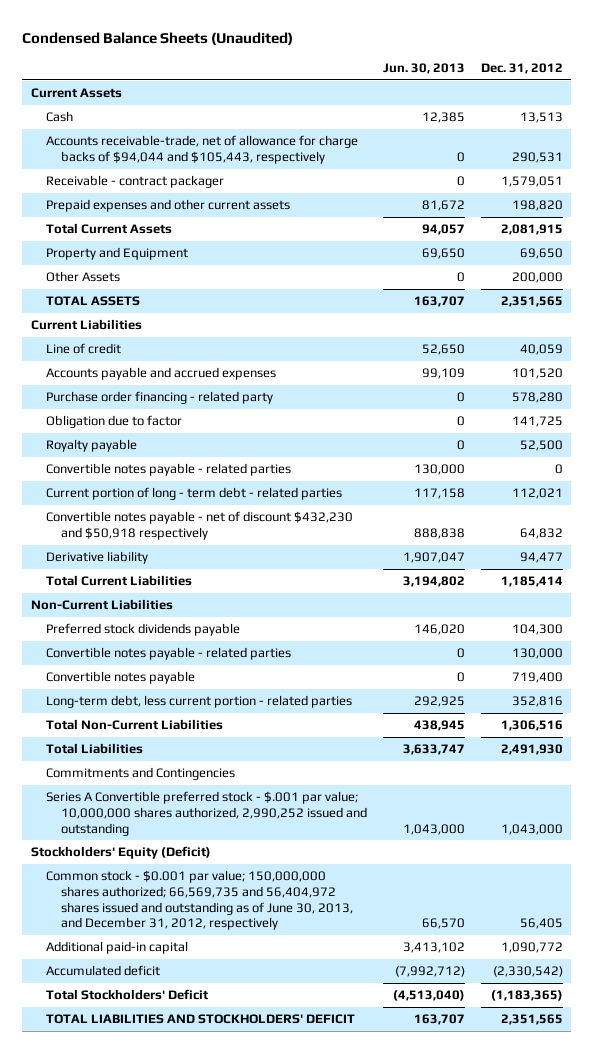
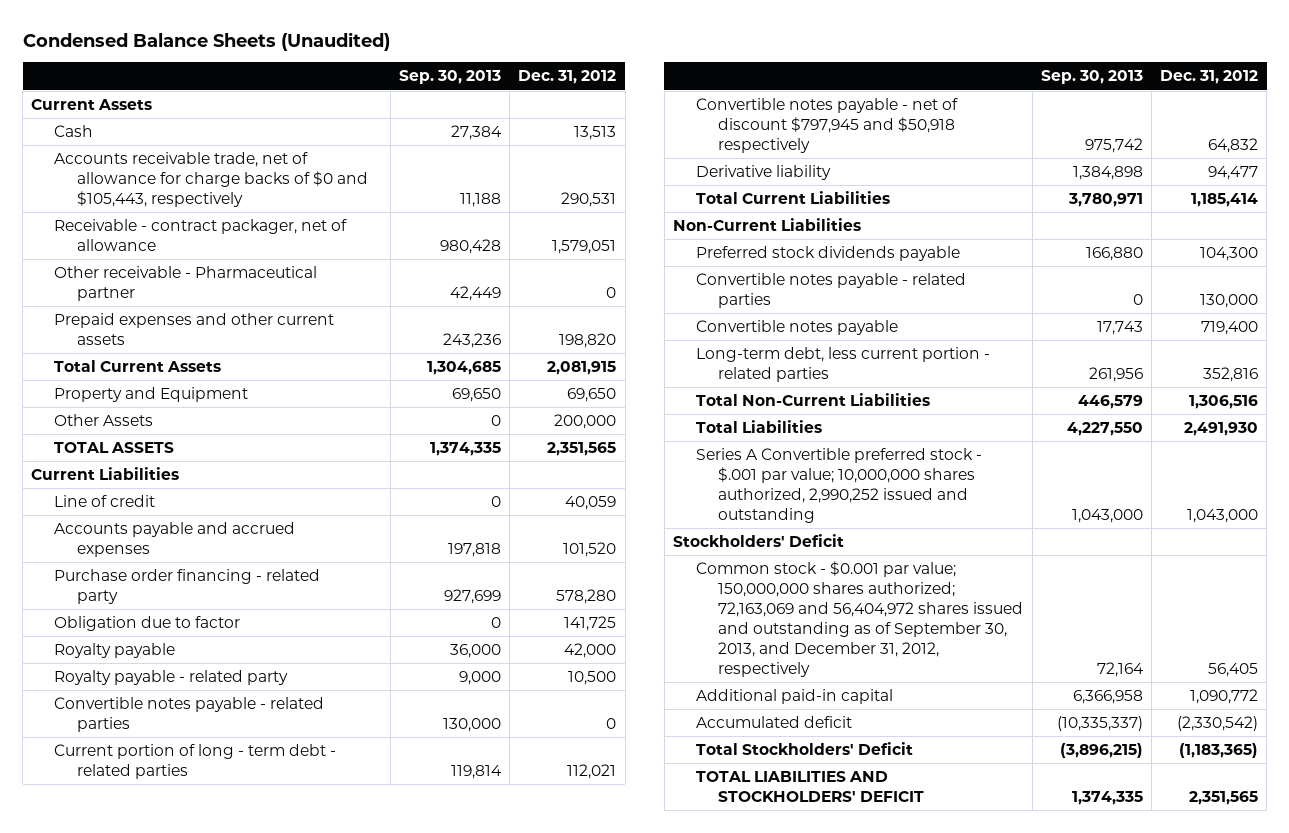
[382,63,465,75] Jun. 30, 2013 -> none
none -> [399,70,502,85] Sep. 30, 2013
[45,135,358,164] Accounts receivable-trade, net of allowance for charge backs of $94,044 and $105,443, respectively -> [53,152,368,207] Accounts receivable trade, net of allowance for charge backs of $0 and $105,443, respectively
[45,175,224,189] Receivable - contract packager -> [53,219,347,251] Receivable - contract packager, net of allowance
none -> [53,266,317,301] Other receivable - Pharmaceutical partner
[519,440,563,452] 52,500 -> [564,643,617,659] 42,000
none -> [53,670,288,686] Royalty payable - related party
[45,511,353,540] Convertible notes payable - net of discount $432,230 and $50,918 respectively -> [695,98,958,153] Convertible notes payable - net of discount $797,945 and $50,918 respectively
[45,767,235,781] Commitments and Contingencies -> none
[30,846,211,860] Stockholders' Equity (Deficit) -> [672,534,844,548] Stockholders' Deficit
[45,870,353,931] Common stock - $0.001 par value; 150,000,000 shares authorized; 66,569,735 and 56,404,972 shares issued and outstanding as of June 30, 2013, and December 31, 2012, respectively -> [695,561,1024,677] Common stock - $0.001 par value; 150,000,000 shares authorized; 72,163,069 and 56,404,972 shares issued and outstanding as of September 30, 2013, and December 31, 2012, respectively

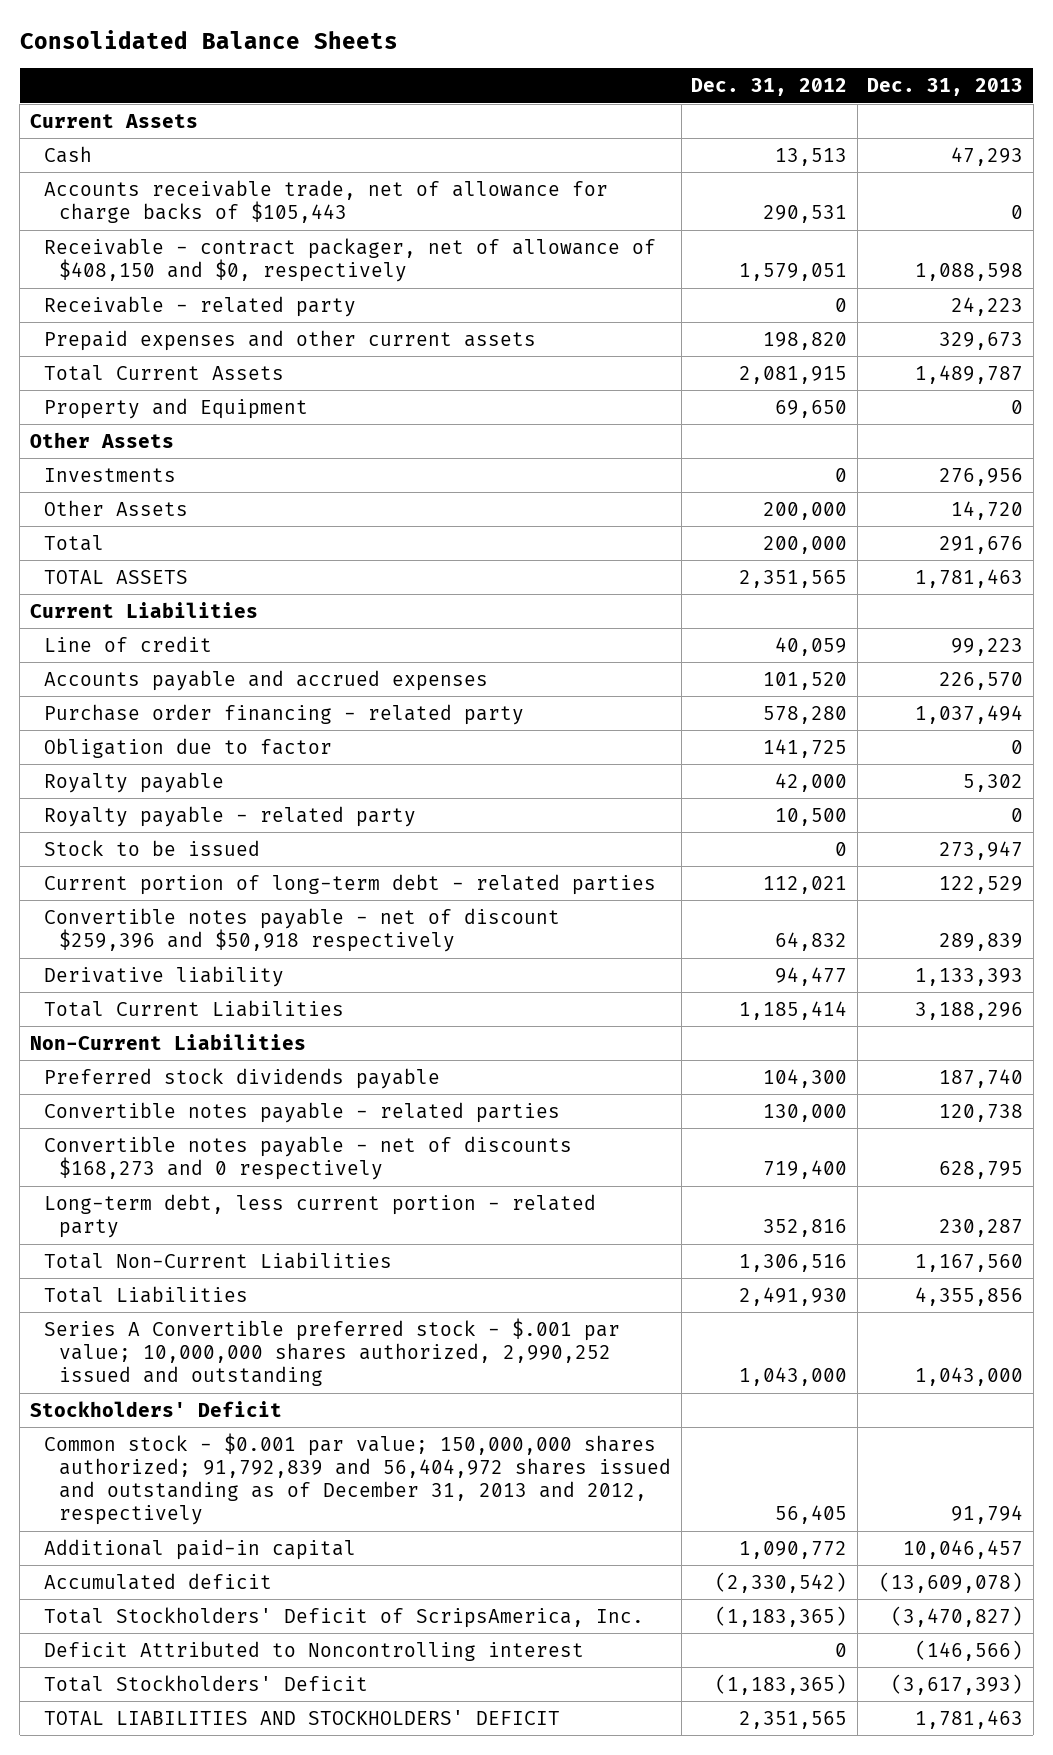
[22,31,390,51] Condensed Balance Sheets (Unaudited) -> [19,30,398,50] Consolidated Balance Sheets
[399,70,502,85] Sep. 30, 2013 -> none
none -> [867,78,1024,97] Dec. 31, 2013
[53,152,368,207] Accounts receivable trade, net of allowance for charge backs of $0 and $105,443, respectively -> [44,179,609,223] Accounts receivable trade, net of allowance for charge backs of $105,443
[53,219,347,251] Receivable - contract packager, net of allowance -> [44,237,657,282] Receivable - contract packager, net of allowance of $408,150 and $0, respectively
[53,266,317,301] Other receivable - Pharmaceutical partner -> [44,295,357,317] Receivable - related party
none -> [29,431,174,448] Other Assets
none -> [44,467,177,482] Investments
none -> [44,534,105,551] Total
[53,697,324,732] Convertible notes payable - related parties -> none
none -> [44,839,261,856] Stock to be issued
[53,744,336,779] Current portion of long - term debt - related parties -> [44,873,657,895] Current portion of long-term debt - related parties
[695,98,958,153] Convertible notes payable - net of discount $797,945 and $50,918 respectively -> [44,907,561,952] Convertible notes payable - net of discount $259,396 and $50,918 respectively
[695,320,898,336] Convertible notes payable -> [44,1135,573,1180] Convertible notes payable - net of discounts $168,273 and 0 respectively
[695,347,990,382] Long-term debt, less current portion - related parties -> [44,1193,597,1238] Long-term debt, less current portion - related party
[695,561,1024,677] Common stock - $0.001 par value; 150,000,000 shares authorized; 72,163,069 and 56,404,972 shares issued and outstanding as of September 30, 2013, and December 31, 2012, respectively -> [44,1432,672,1526] Common stock - $0.001 par value; 150,000,000 shares authorized; 91,792,839 and 56,404,972 shares issued and outstanding as of December 31, 2013 and 2012, respectively
none -> [44,1606,645,1628] Total Stockholders' Deficit of ScripsAmerica, Inc.
none -> [44,1640,585,1661] Deficit Attributed to Noncontrolling interest

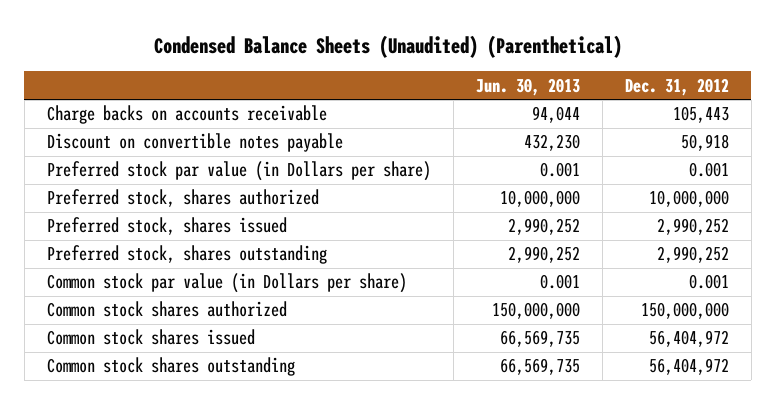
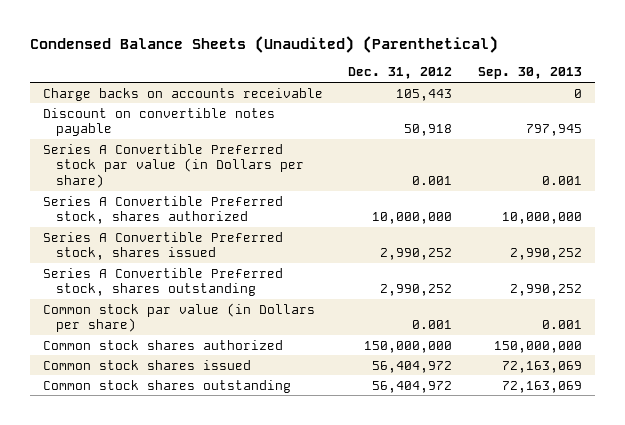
[475,77,580,96] Jun. 30, 2013 -> none
none -> [477,67,582,80] Sep. 30, 2013
[46,161,431,182] Preferred stock par value (in Dollars per share) -> [42,143,305,189] Series A Convertible Preferred stock par value (in Dollars per share)
[46,189,319,208] Preferred stock, shares authorized -> [42,195,283,225] Series A Convertible Preferred stock, shares authorized
[46,217,287,236] Preferred stock, shares issued -> [42,231,283,261] Series A Convertible Preferred stock, shares issued
[46,245,327,265] Preferred stock, shares outstanding -> [42,267,283,297] Series A Convertible Preferred stock, shares outstanding

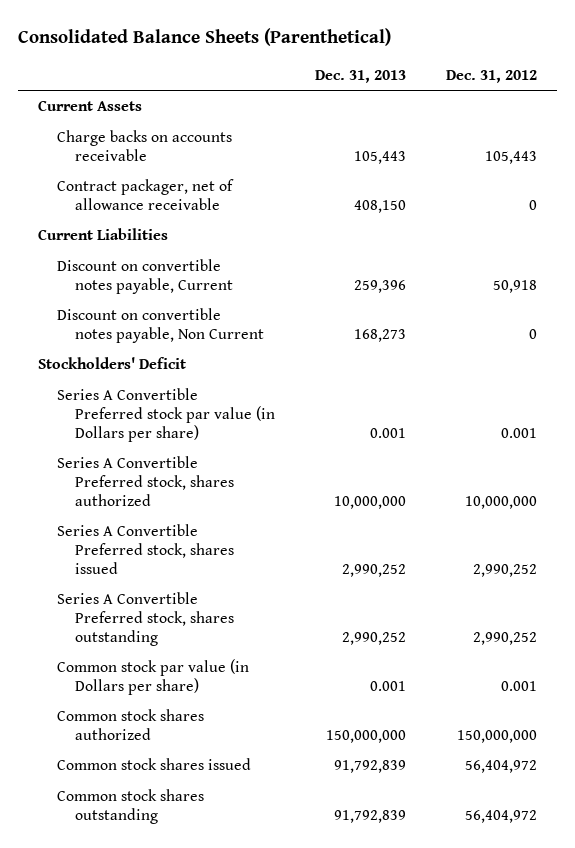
[29,36,498,54] Condensed Balance Sheets (Unaudited) (Parenthetical) -> [18,28,392,47] Consolidated Balance Sheets (Parenthetical)
[477,67,582,80] Sep. 30, 2013 -> none
none -> [315,69,407,83] Dec. 31, 2013
none -> [38,100,143,112] Current Assets
none -> [56,179,234,211] Contract packager, net of allowance receivable
none -> [38,228,169,241] Current Liabilities
[42,107,275,137] Discount on convertible notes payable -> [56,259,234,295] Discount on convertible notes payable, Current
none -> [56,308,265,344] Discount on convertible notes payable, Non Current
none -> [38,357,187,370] Stockholders' Deficit

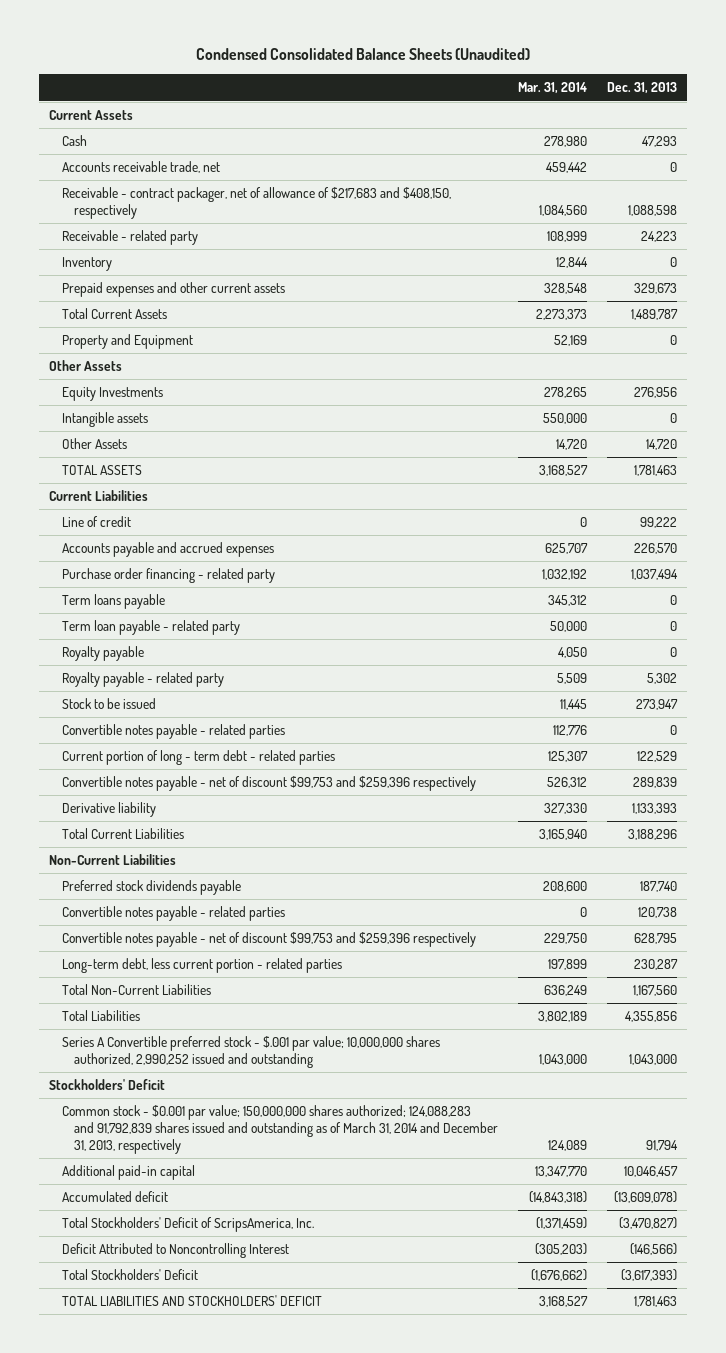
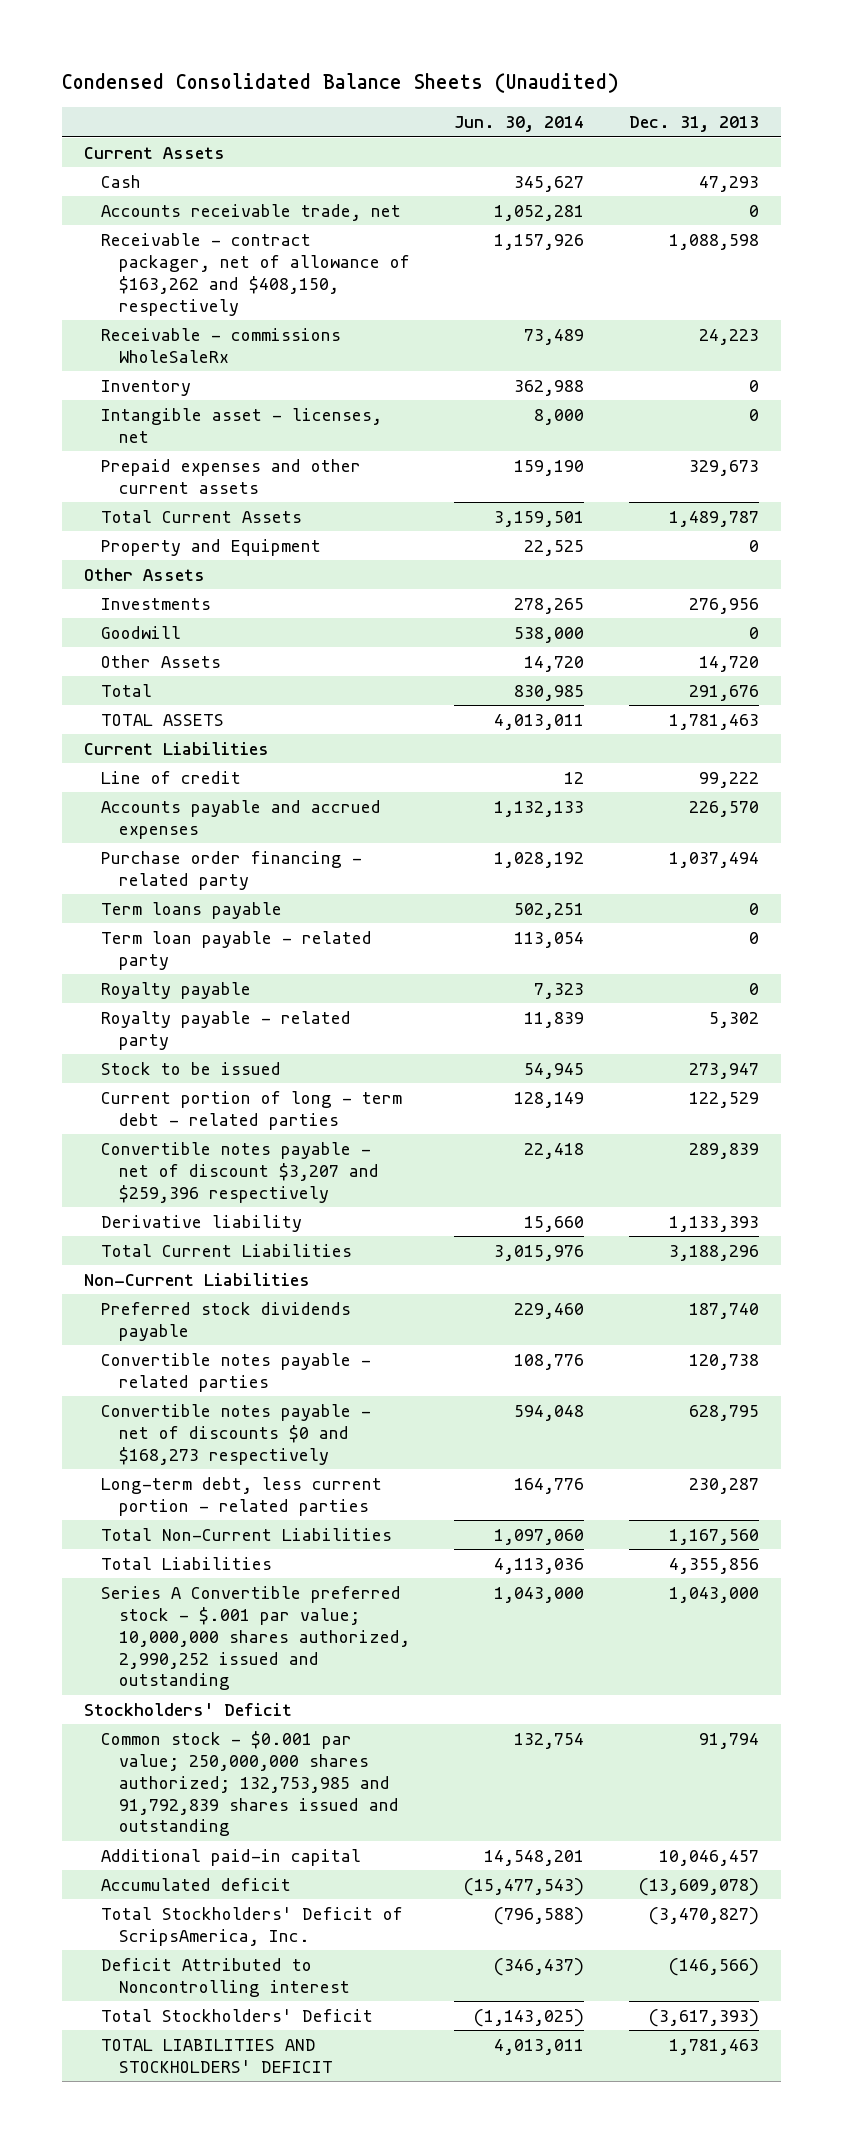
[518,82,588,95] Mar. 31, 2014 -> none
none -> [454,116,585,133] Jun. 30, 2014
[61,187,451,220] Receivable - contract packager, net of allowance of $217,683 and $408,150, respectively -> [101,232,410,316] Receivable - contract packager, net of allowance of $163,262 and $408,150, respectively
[61,230,198,246] Receivable - related party -> [101,327,342,363] Receivable - commissions WholeSaleRx
none -> [101,407,383,443] Intangible asset - licenses, net
[61,412,148,428] Intangible assets -> none
[61,387,163,402] Equity Investments -> [101,597,212,610] Investments
none -> [101,625,182,639] Goodwill
none -> [101,683,153,697] Total
[61,724,285,740] Convertible notes payable - related parties -> none
[61,776,476,792] Convertible notes payable - net of discount $99,753 and $259,396 respectively -> [101,1141,379,1203] Convertible notes payable - net of discount $3,207 and $259,396 respectively
[61,932,476,948] Convertible notes payable - net of discount $99,753 and $259,396 respectively -> [101,1403,372,1465] Convertible notes payable - net of discounts $0 and $168,273 respectively
[61,1105,499,1155] Common stock - $0.001 par value; 150,000,000 shares authorized; 124,088,283 and 91,792,839 shares issued and outstanding as of March 31, 2014 and December 31, 2013, respectively -> [101,1730,399,1837] Common stock - $0.001 par value; 250,000,000 shares authorized; 132,753,985 and 91,792,839 shares issued and outstanding
[61,1243,289,1259] Deficit Attributed to Noncontrolling Interest -> [101,1957,350,1997] Deficit Attributed to Noncontrolling interest

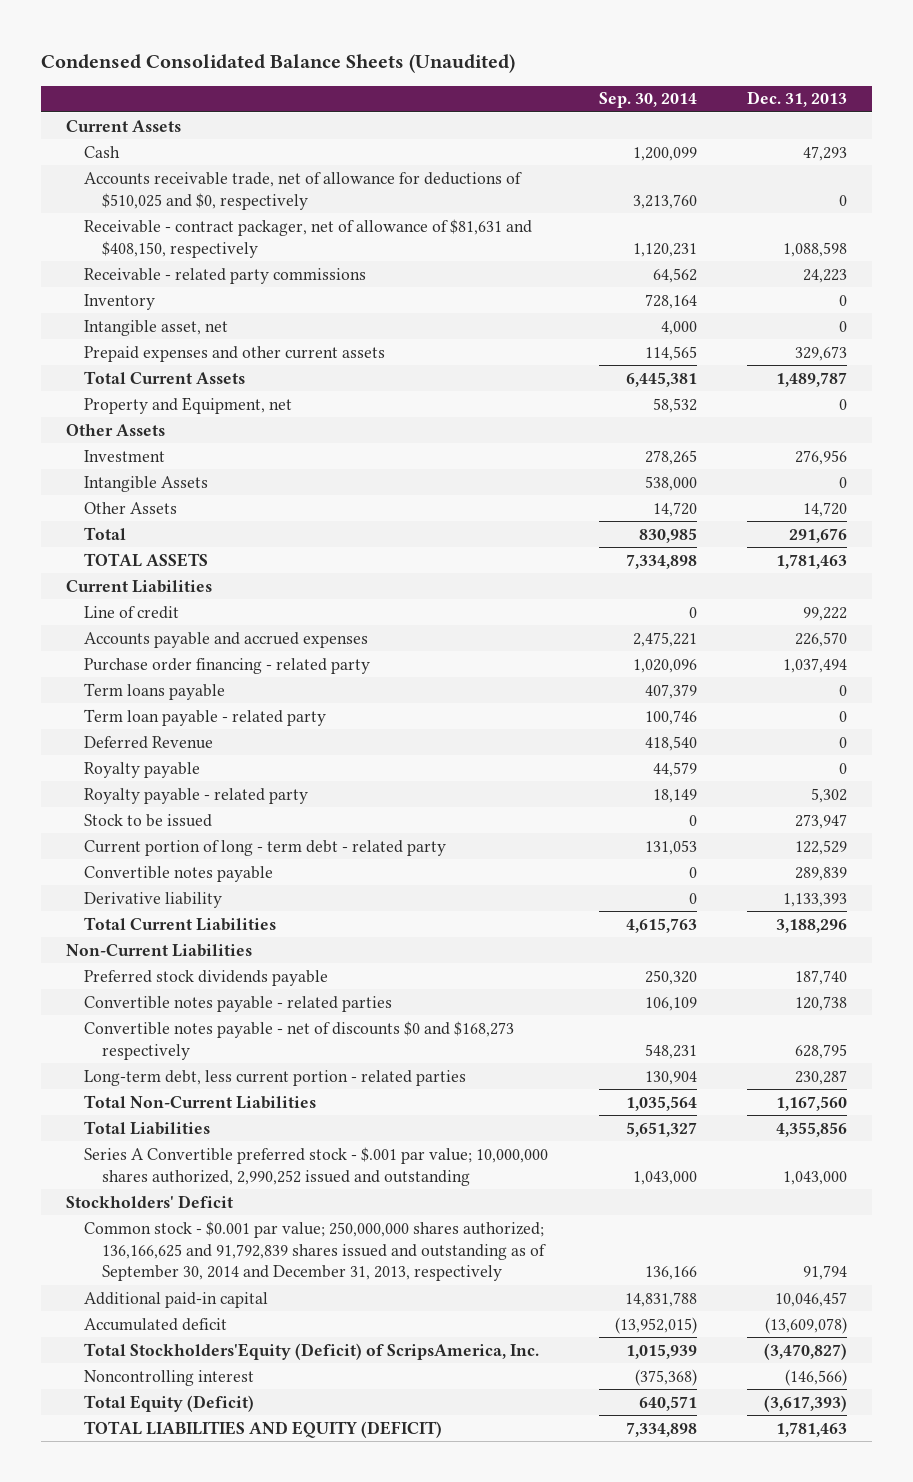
[454,116,585,133] Jun. 30, 2014 -> none
none -> [598,92,697,109] Sep. 30, 2014
[101,203,402,221] Accounts receivable trade, net -> [84,171,523,210] Accounts receivable trade, net of allowance for deductions of $510,025 and $0, respectively
[101,232,410,316] Receivable - contract packager, net of allowance of $163,262 and $408,150, respectively -> [84,218,533,258] Receivable - contract packager, net of allowance of $81,631 and $408,150, respectively
[101,327,342,363] Receivable - commissions WholeSaleRx -> [84,267,367,284] Receivable - related party commissions
[101,407,383,443] Intangible asset - licenses, net -> [84,319,229,336] Intangible asset, net
[101,538,322,556] Property and Equipment -> [84,396,293,414] Property and Equipment, net
[101,625,182,639] Goodwill -> none
[101,597,212,610] Investments -> [84,449,166,462] Investment
none -> [84,475,209,492] Intangible Assets
none -> [84,735,214,749] Deferred Revenue
[101,1090,403,1130] Current portion of long - term debt - related parties -> [84,839,447,856] Current portion of long - term debt - related party
[101,1141,379,1203] Convertible notes payable - net of discount $3,207 and $259,396 respectively -> [84,865,274,882] Convertible notes payable
[101,1730,399,1837] Common stock - $0.001 par value; 250,000,000 shares authorized; 132,753,985 and 91,792,839 shares issued and outstanding -> [84,1220,547,1282] Common stock - $0.001 par value; 250,000,000 shares authorized; 136,166,625 and 91,792,839 shares issued and outstanding as of September 30, 2014 and December 31, 2013, respectively
[101,1906,404,1946] Total Stockholders' Deficit of ScripsAmerica, Inc. -> [84,1342,540,1360] Total Stockholders'Equity (Deficit) of ScripsAmerica, Inc.
[101,1957,350,1997] Deficit Attributed to Noncontrolling interest -> [84,1369,255,1386] Noncontrolling interest
[101,2008,374,2022] Total Stockholders' Deficit -> [84,1394,255,1412] Total Equity (Deficit)
[101,2038,333,2073] TOTAL LIABILITIES AND STOCKHOLDERS' DEFICIT -> [84,1420,443,1438] TOTAL LIABILITIES AND EQUITY (DEFICIT)

